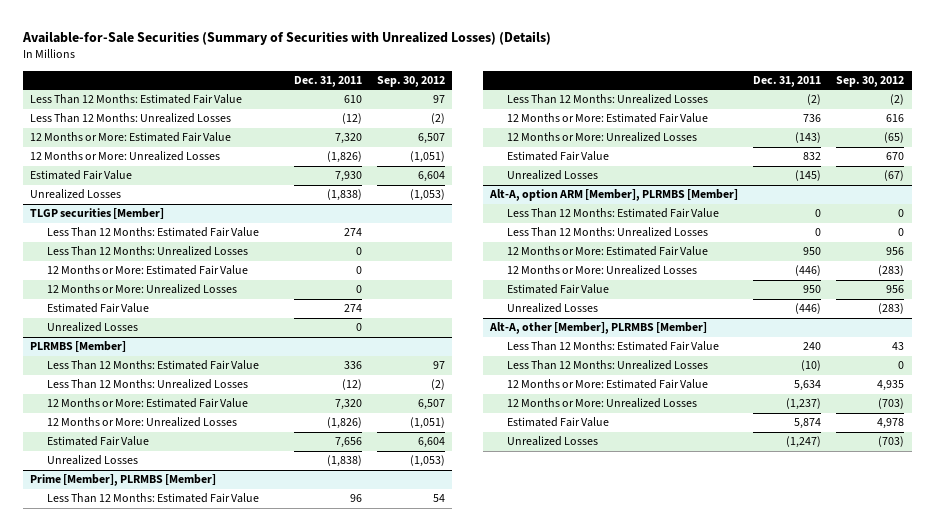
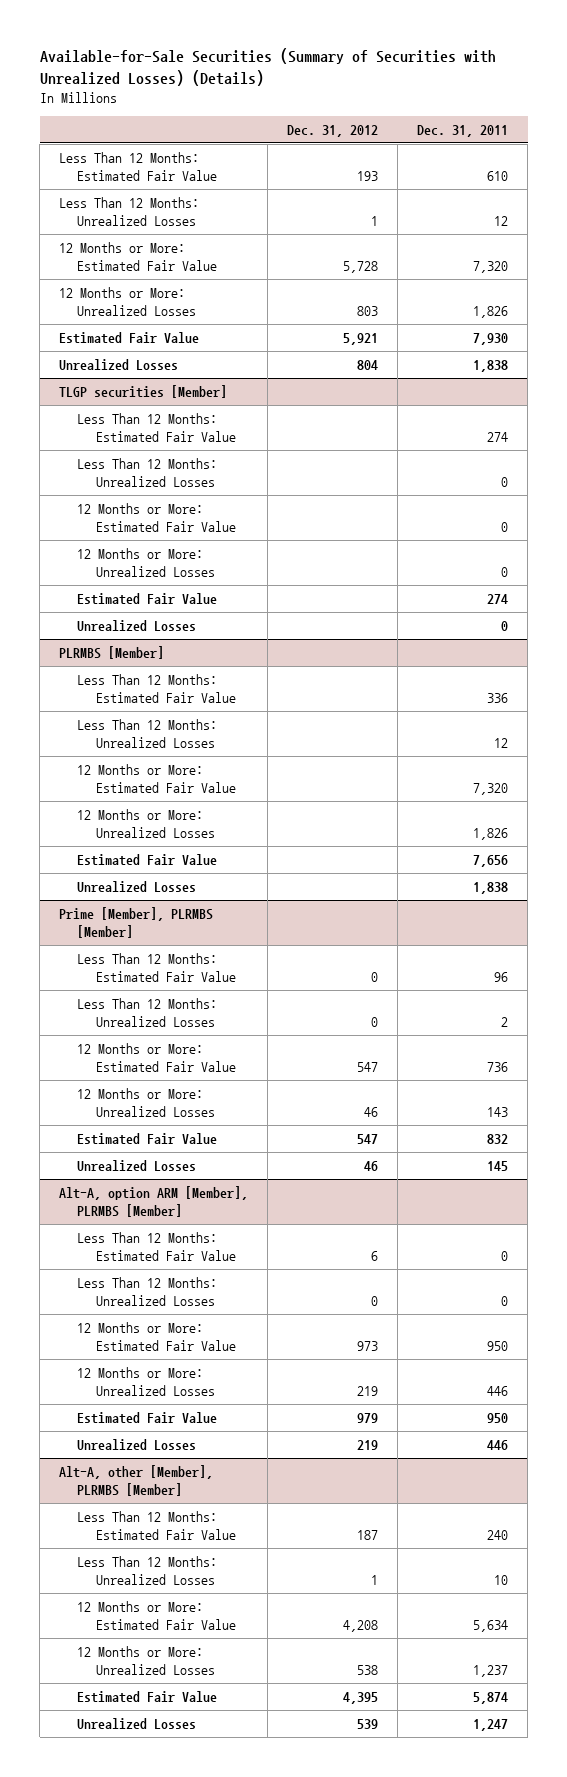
[376,76,445,88] Sep. 30, 2012 -> none
none -> [287,125,379,138] Dec. 31, 2012
[341,113,362,125] (12) -> [494,216,509,227] 12
[326,151,362,164] (1,826) -> [473,306,509,319] 1,826
[326,189,362,202] (1,838) -> [473,359,509,372] 1,838
[341,379,362,391] (12) -> [494,738,509,749] 12
[326,417,362,430] (1,826) -> [473,828,509,841] 1,826
[326,455,362,468] (1,838) -> [473,881,509,894] 1,838
[807,94,822,106] (2) -> [501,1017,509,1028] 2
[795,132,822,144] (143) -> [487,1107,509,1118] 143
[795,170,822,182] (145) -> [487,1160,509,1171] 145
[795,265,822,277] (446) -> [487,1386,509,1397] 446
[795,303,822,315] (446) -> [487,1439,509,1450] 446
[801,360,822,372] (10) -> [494,1575,509,1586] 10
[786,398,822,411] (1,237) -> [473,1665,509,1678] 1,237
[786,436,822,449] (1,247) -> [473,1718,509,1731] 1,247

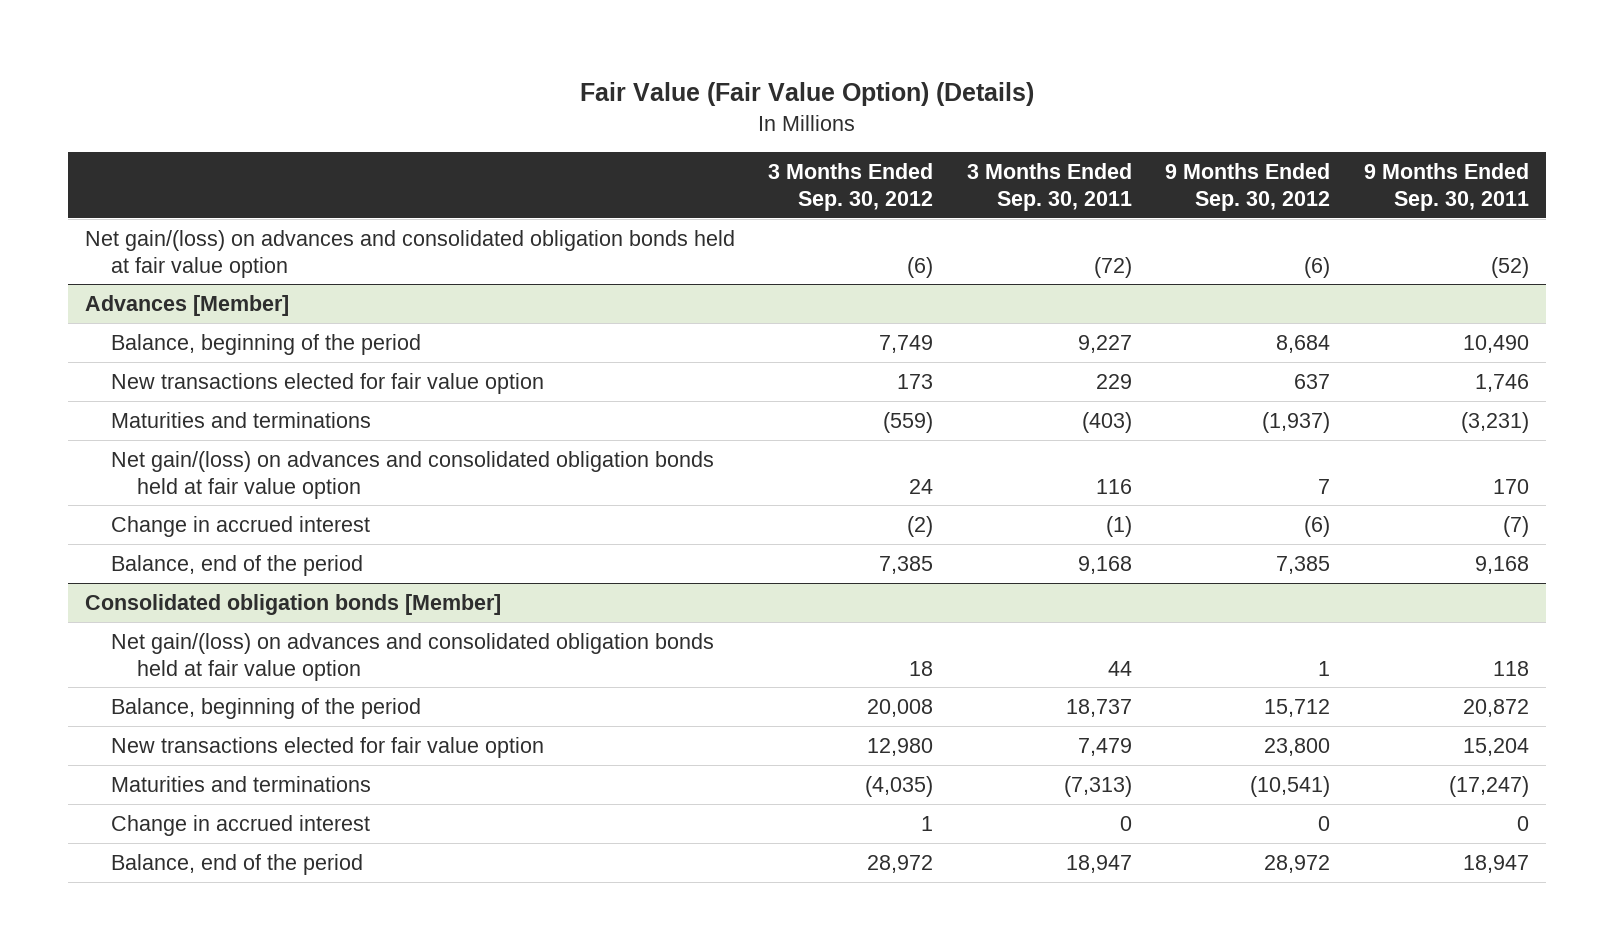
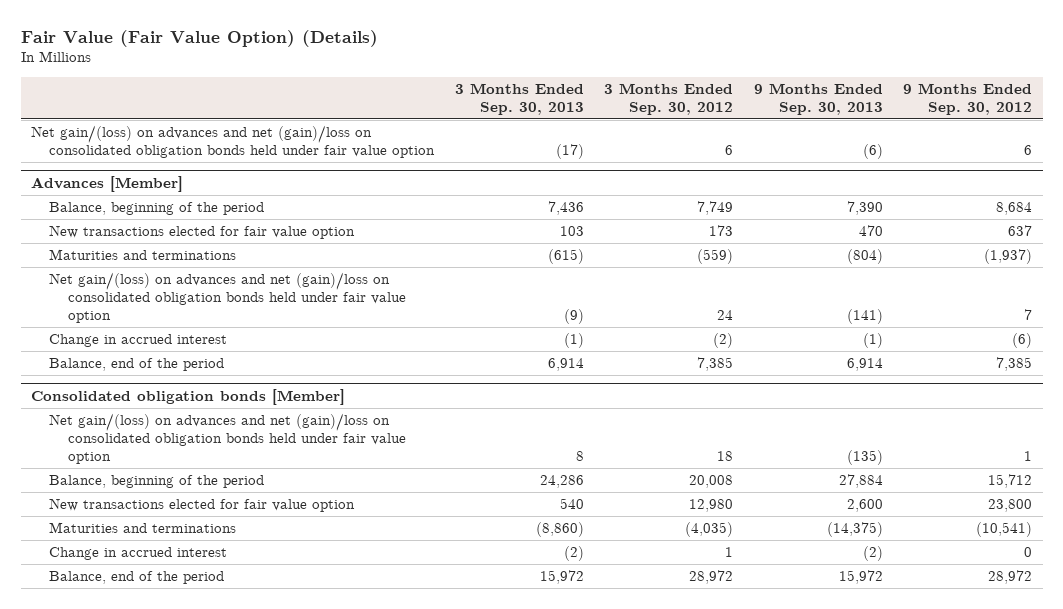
[966,163,1132,211] 3 Months Ended Sep. 30, 2011 -> none
[1363,163,1529,211] 9 Months Ended Sep. 30, 2011 -> none
none -> [454,82,584,115] 3 Months Ended Sep. 30, 2013
none -> [753,82,883,115] 9 Months Ended Sep. 30, 2013
[84,229,735,278] Net gain/(loss) on advances and consolidated obligation bonds held at fair value option -> [30,124,436,158] Net gain/(loss) on advances and net (gain)/loss on consolidated obligation bonds held under fair value option
[907,256,934,278] (6) -> [725,144,734,155] 6
[1304,256,1331,278] (6) -> [1024,144,1033,155] 6
[110,450,714,499] Net gain/(loss) on advances and consolidated obligation bonds held at fair value option -> [49,271,406,323] Net gain/(loss) on advances and net (gain)/loss on consolidated obligation bonds held under fair value option
[110,632,714,681] Net gain/(loss) on advances and consolidated obligation bonds held at fair value option -> [49,412,406,464] Net gain/(loss) on advances and net (gain)/loss on consolidated obligation bonds held under fair value option

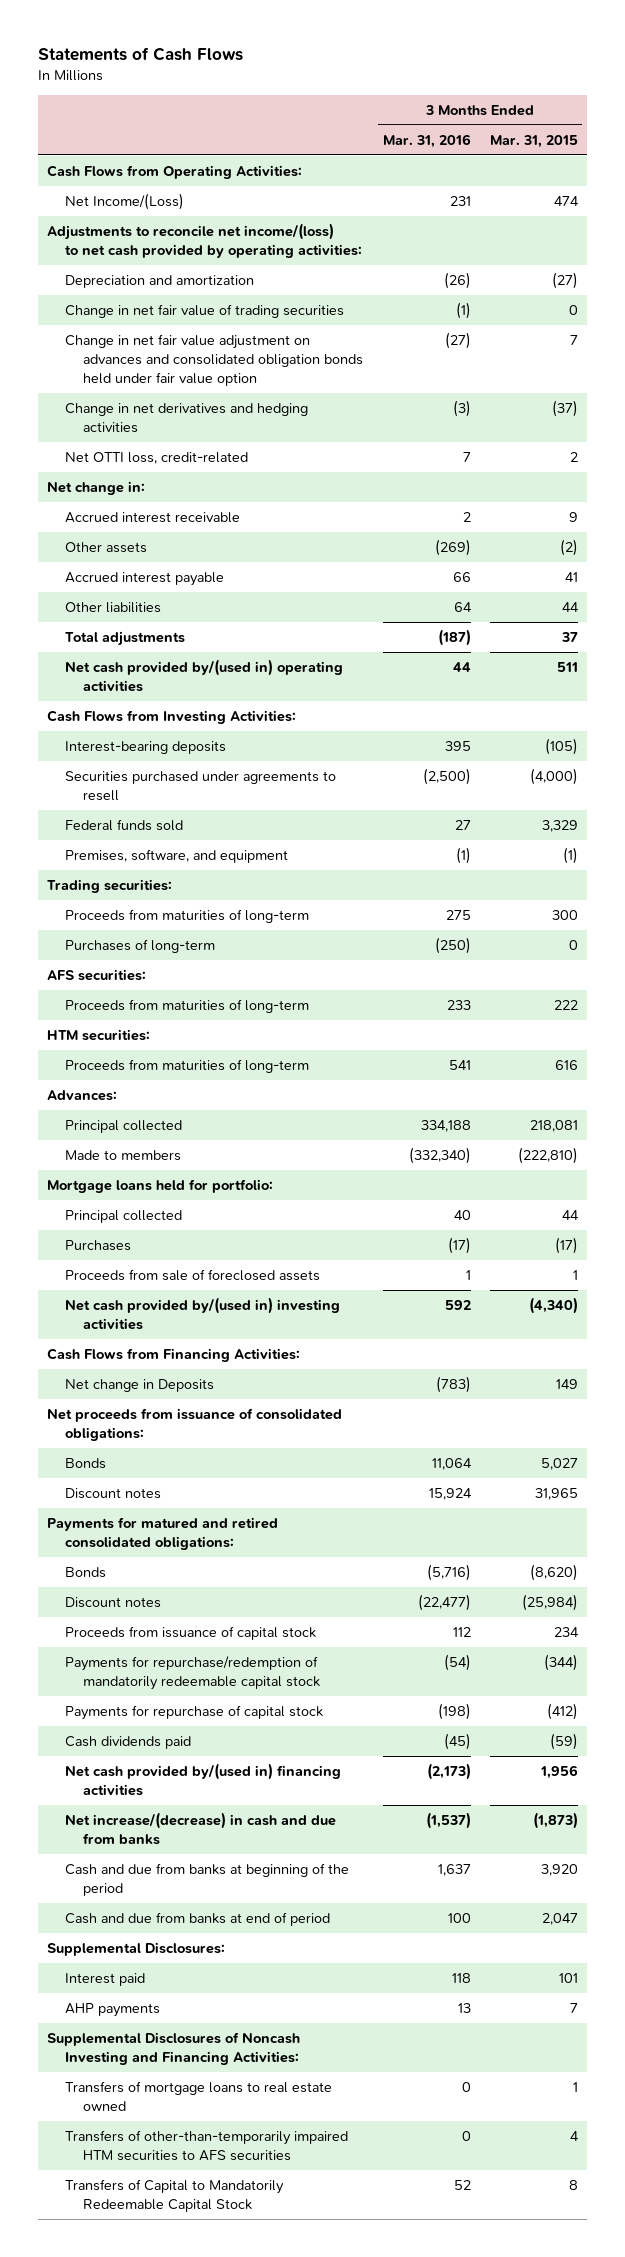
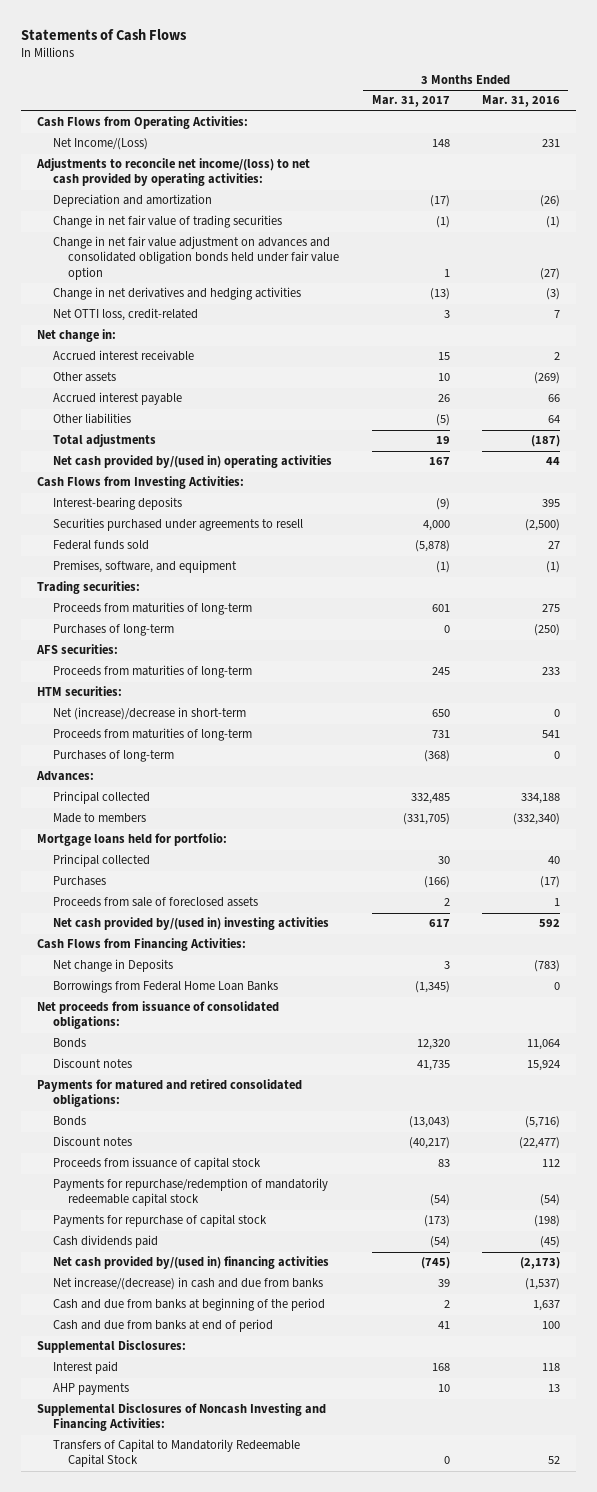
[489,134,578,148] Mar. 31, 2015 -> none
none -> [371,95,450,108] Mar. 31, 2017
none -> [52,707,246,721] Net (increase)/decrease in short-term
none -> [52,750,174,763] Purchases of long-term
none -> [52,980,278,994] Borrowings from Federal Home Loan Banks
[65,2080,333,2111] Transfers of mortgage loans to real estate owned -> none
[65,2129,349,2161] Transfers of other-than-temporarily impaired HTM securities to AFS securities -> none

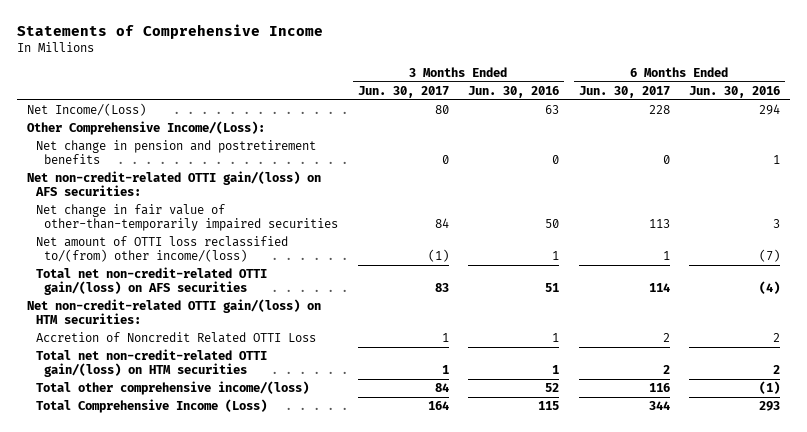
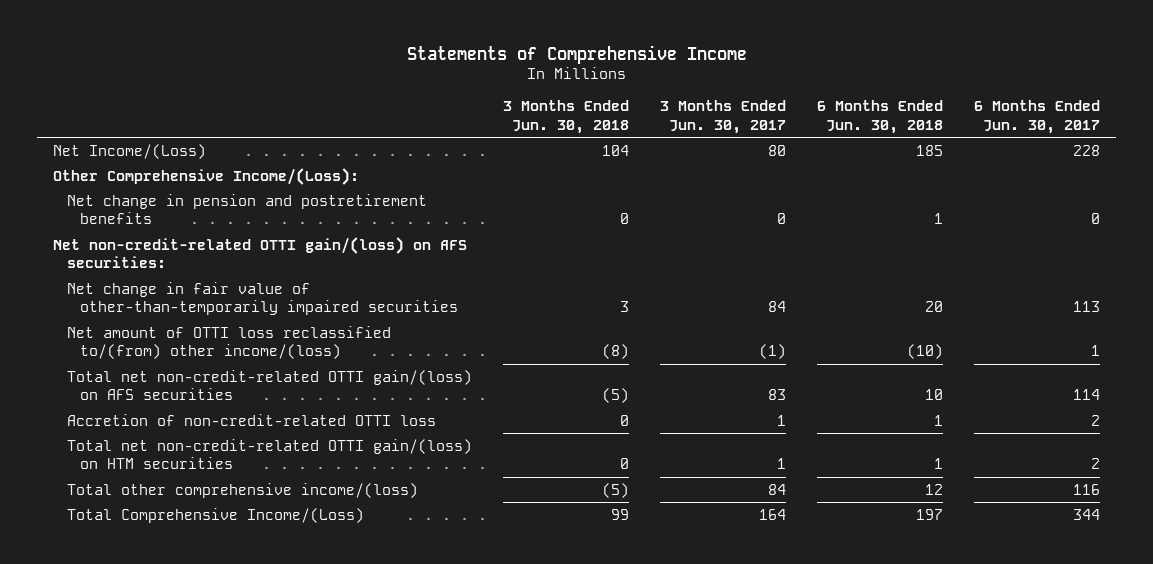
[468,86,560,99] Jun. 30, 2016 -> none
[688,86,780,99] Jun. 30, 2016 -> none
none -> [502,100,629,134] 3 Months Ended Jun. 30, 2018
none -> [817,100,944,134] 6 Months Ended Jun. 30, 2018
[26,299,321,325] Net non-credit-related OTTI gain/(loss) on HTM securities: -> none
[35,332,316,344] Accretion of Noncredit Related OTTI Loss -> [66,413,436,426] Accretion of non-credit-related OTTI loss
[35,399,267,414] Total Comprehensive Income (Loss) -> [66,507,364,523] Total Comprehensive Income/(Loss)

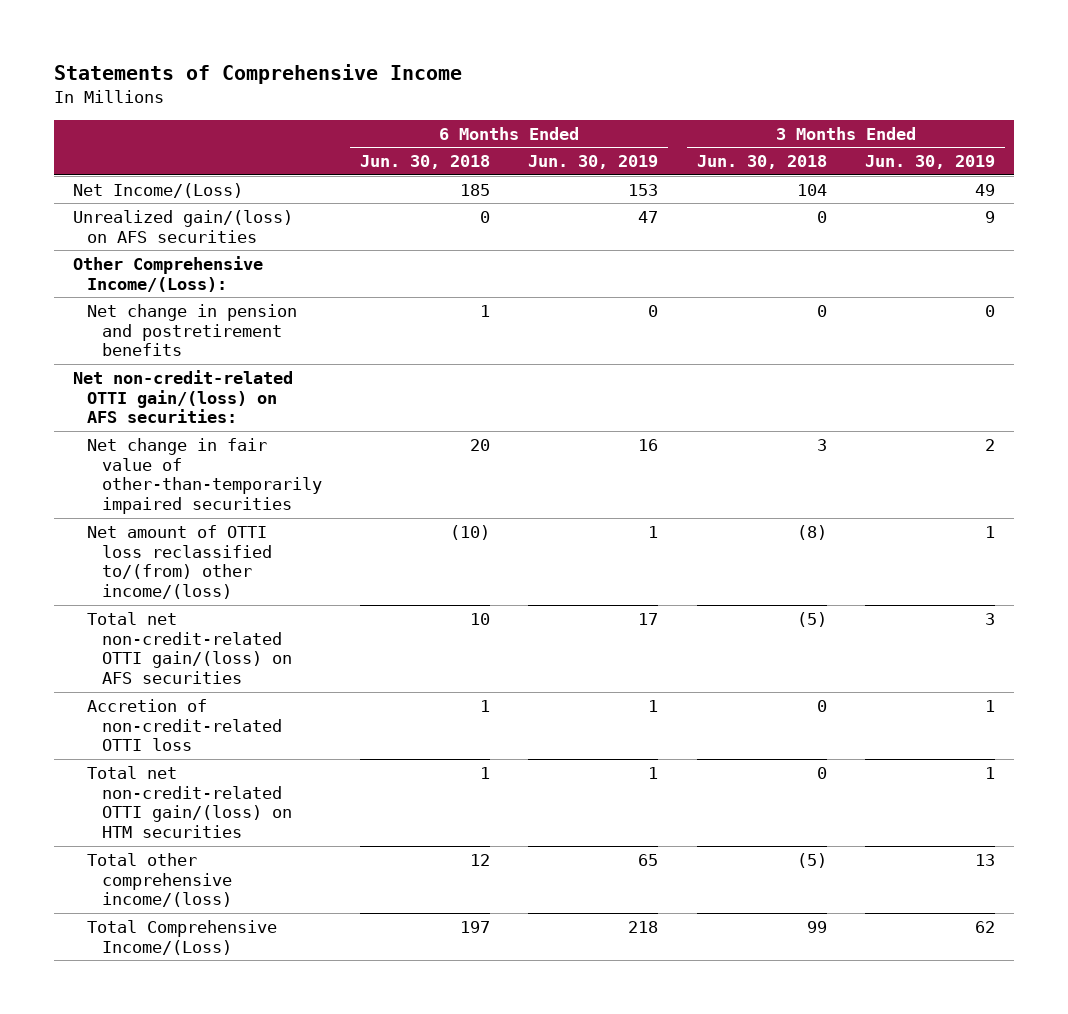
[659,100,786,134] 3 Months Ended Jun. 30, 2017 -> none
[974,100,1101,134] 6 Months Ended Jun. 30, 2017 -> none
none -> [528,155,659,170] Jun. 30, 2019
none -> [865,155,996,170] Jun. 30, 2019
none -> [73,209,294,243] Unrealized gain/(loss) on AFS securities

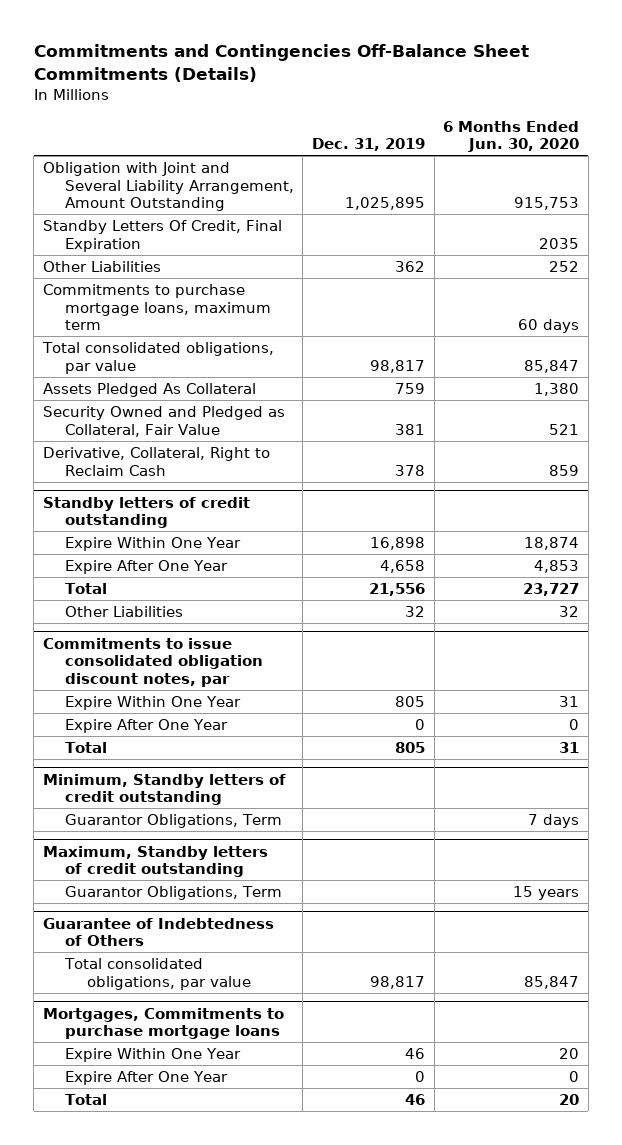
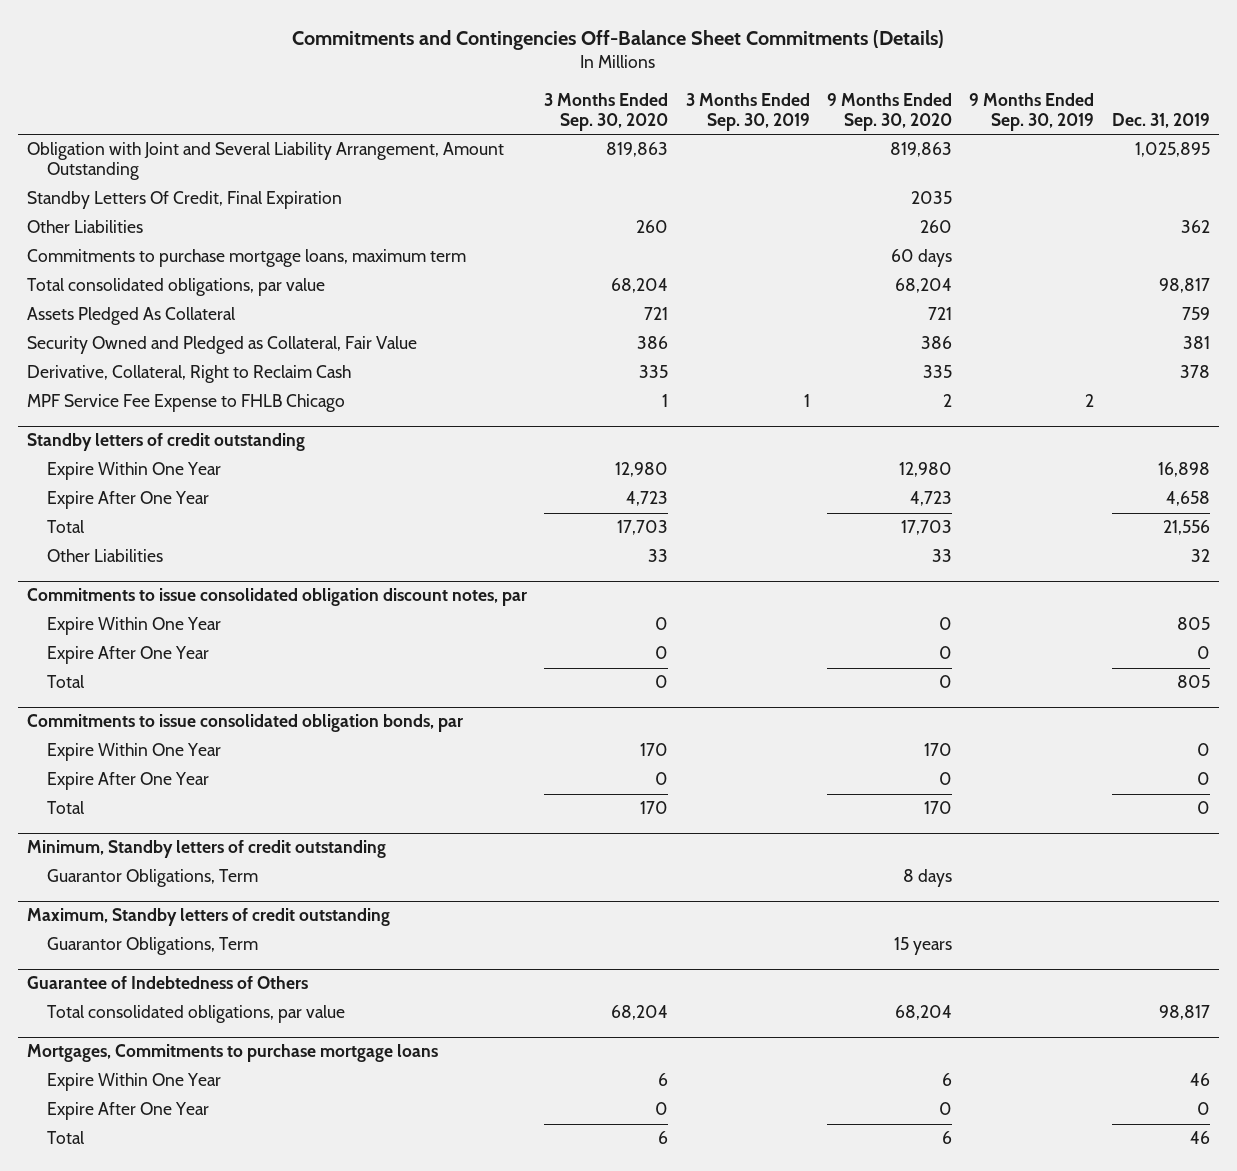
[443,120,580,153] 6 Months Ended Jun. 30, 2020 -> none
none -> [544,93,669,132] 3 Months Ended Sep. 30, 2020
none -> [685,93,810,132] 3 Months Ended Sep. 30, 2019
none -> [827,93,953,132] 9 Months Ended Sep. 30, 2020
none -> [969,93,1095,132] 9 Months Ended Sep. 30, 2019
none -> [26,394,345,413] MPF Service Fee Expense to FHLB Chicago
none -> [26,714,463,733] Commitments to issue consolidated obligation bonds, par
none -> [46,743,221,762] Expire Within One Year
none -> [46,772,209,791] Expire After One Year
none -> [46,801,84,815] Total

